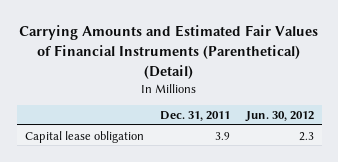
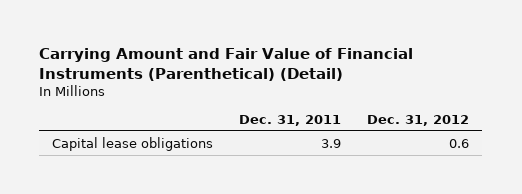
[19,25,319,79] Carrying Amounts and Estimated Fair Values of Financial Instruments (Parenthetical) (Detail) -> [39,48,414,81] Carrying Amount and Fair Value of Financial Instruments (Parenthetical) (Detail)
[244,111,314,123] Jun. 30, 2012 -> none
none -> [367,115,470,127] Dec. 31, 2012
[24,130,144,143] Capital lease obligation -> [52,136,214,151] Capital lease obligations

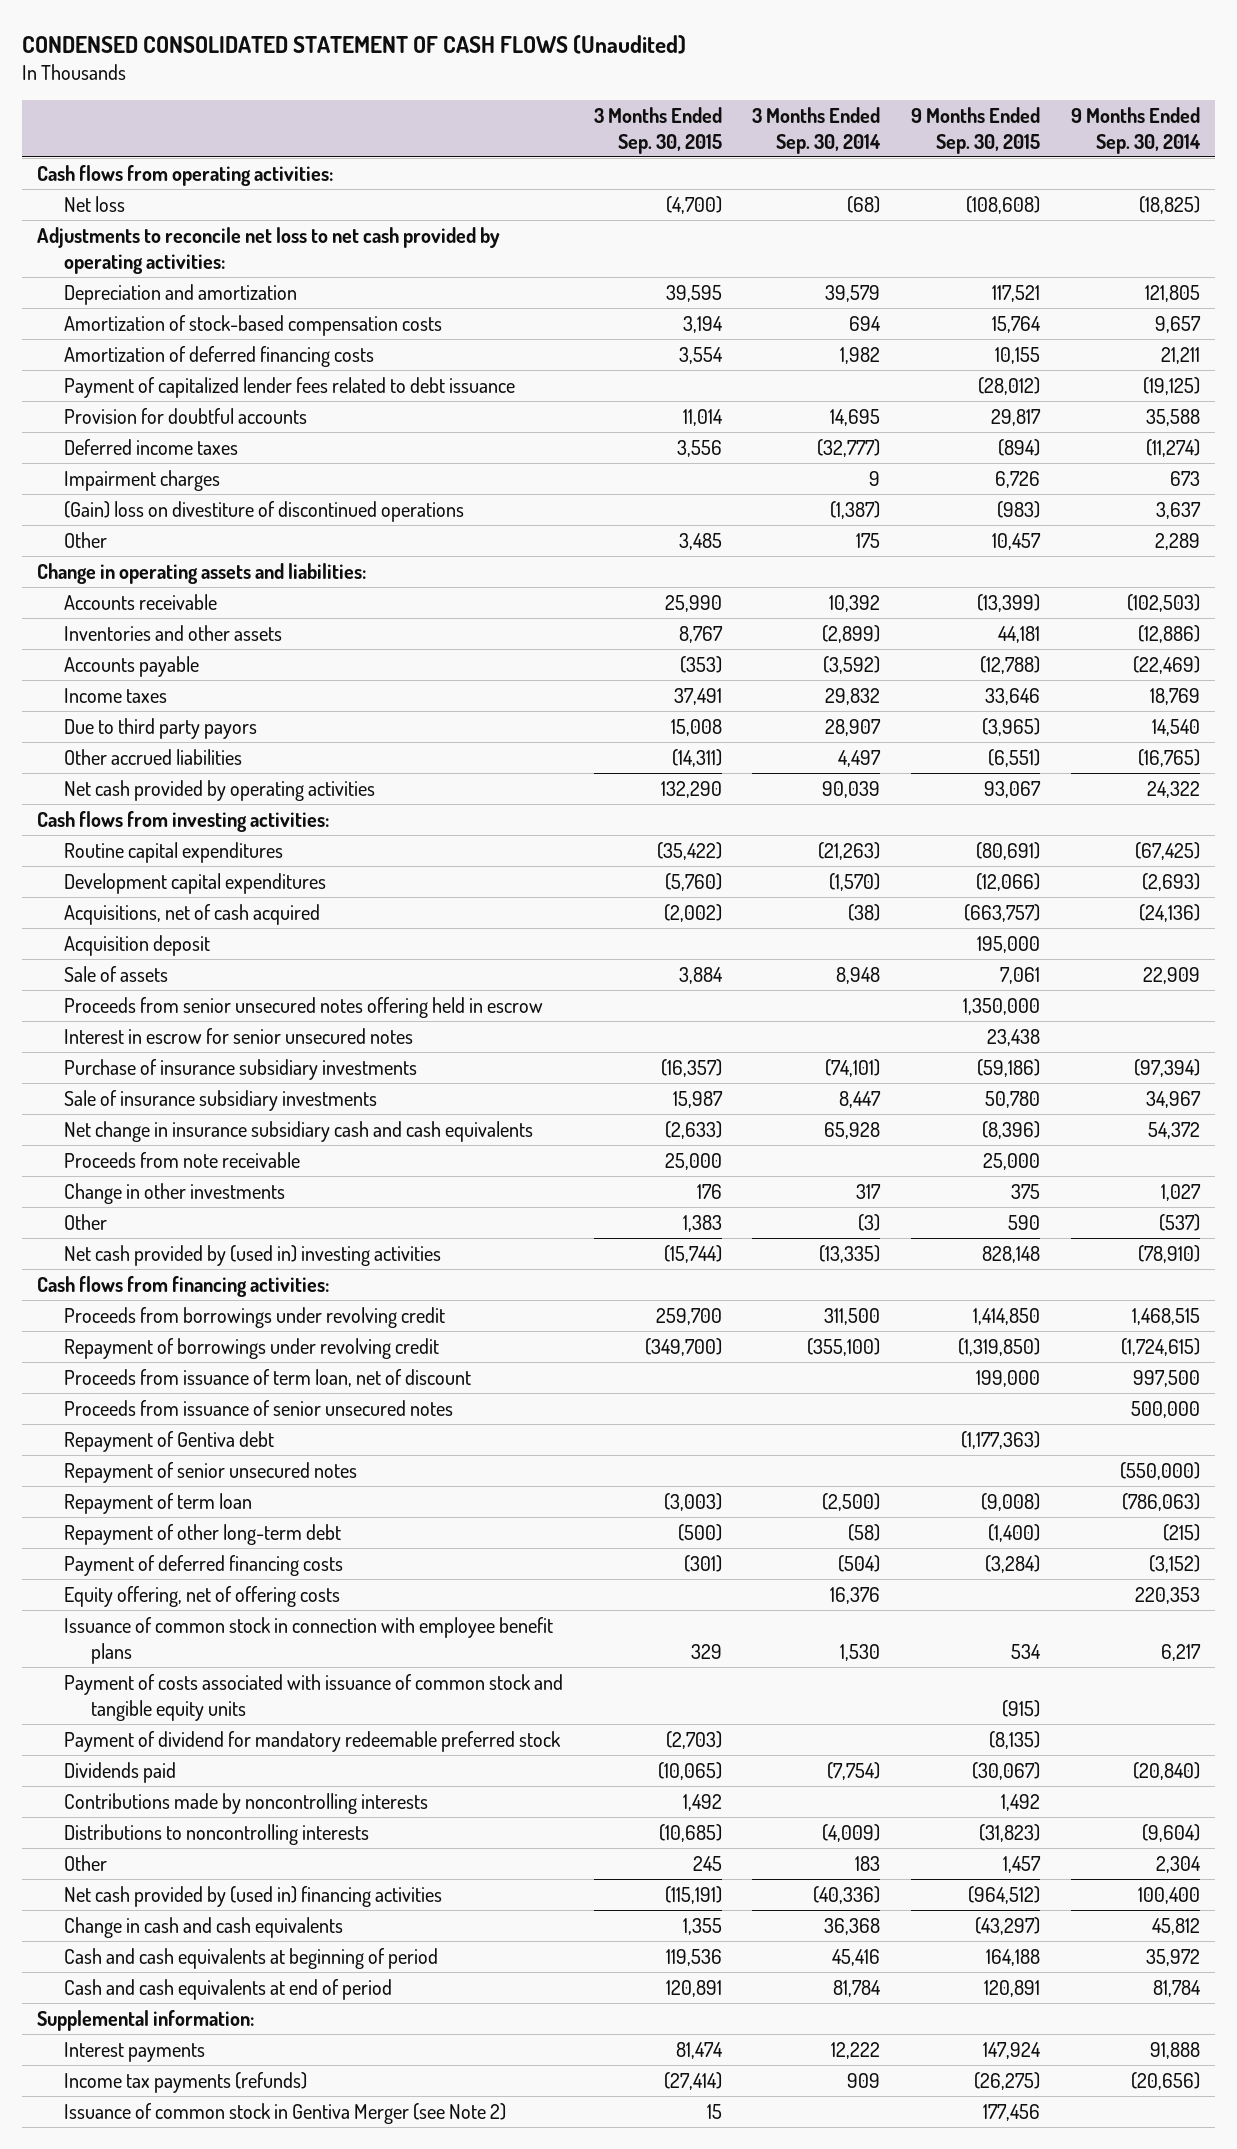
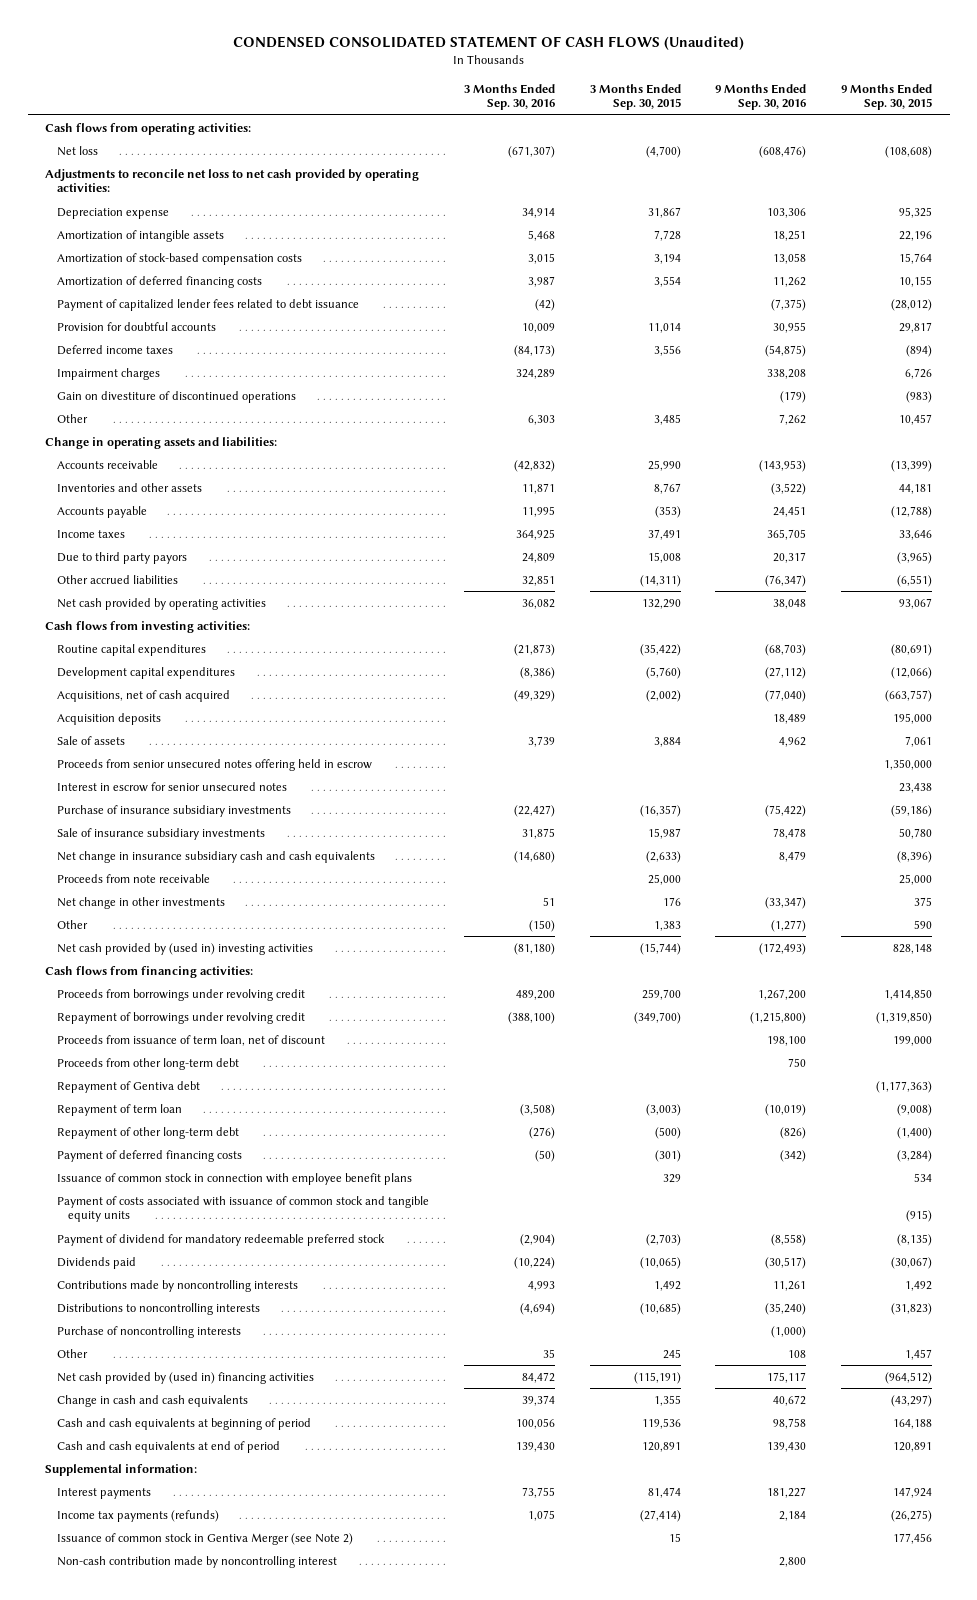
[752,106,882,154] 3 Months Ended Sep. 30, 2014 -> none
[1070,106,1201,154] 9 Months Ended Sep. 30, 2014 -> none
none -> [463,83,555,111] 3 Months Ended Sep. 30, 2016
none -> [715,83,807,111] 9 Months Ended Sep. 30, 2016
[64,283,298,305] Depreciation and amortization -> none
none -> [56,207,169,219] Depreciation expense
none -> [56,229,224,242] Amortization of intangible assets
[64,500,465,522] (Gain) loss on divestiture of discontinued operations -> [56,390,296,403] Gain on divestiture of discontinued operations
[64,934,211,956] Acquisition deposit -> [56,712,161,725] Acquisition deposits
[64,1182,286,1204] Change in other investments -> [56,896,225,909] Net change in other investments
[64,1399,454,1416] Proceeds from issuance of senior unsecured notes -> none
none -> [56,1057,239,1070] Proceeds from other long-term debt
[64,1461,358,1483] Repayment of senior unsecured notes -> none
[64,1585,341,1607] Equity offering, net of offering costs -> none
none -> [56,1325,241,1338] Purchase of noncontrolling interests
none -> [56,1555,337,1568] Non-cash contribution made by noncontrolling interest

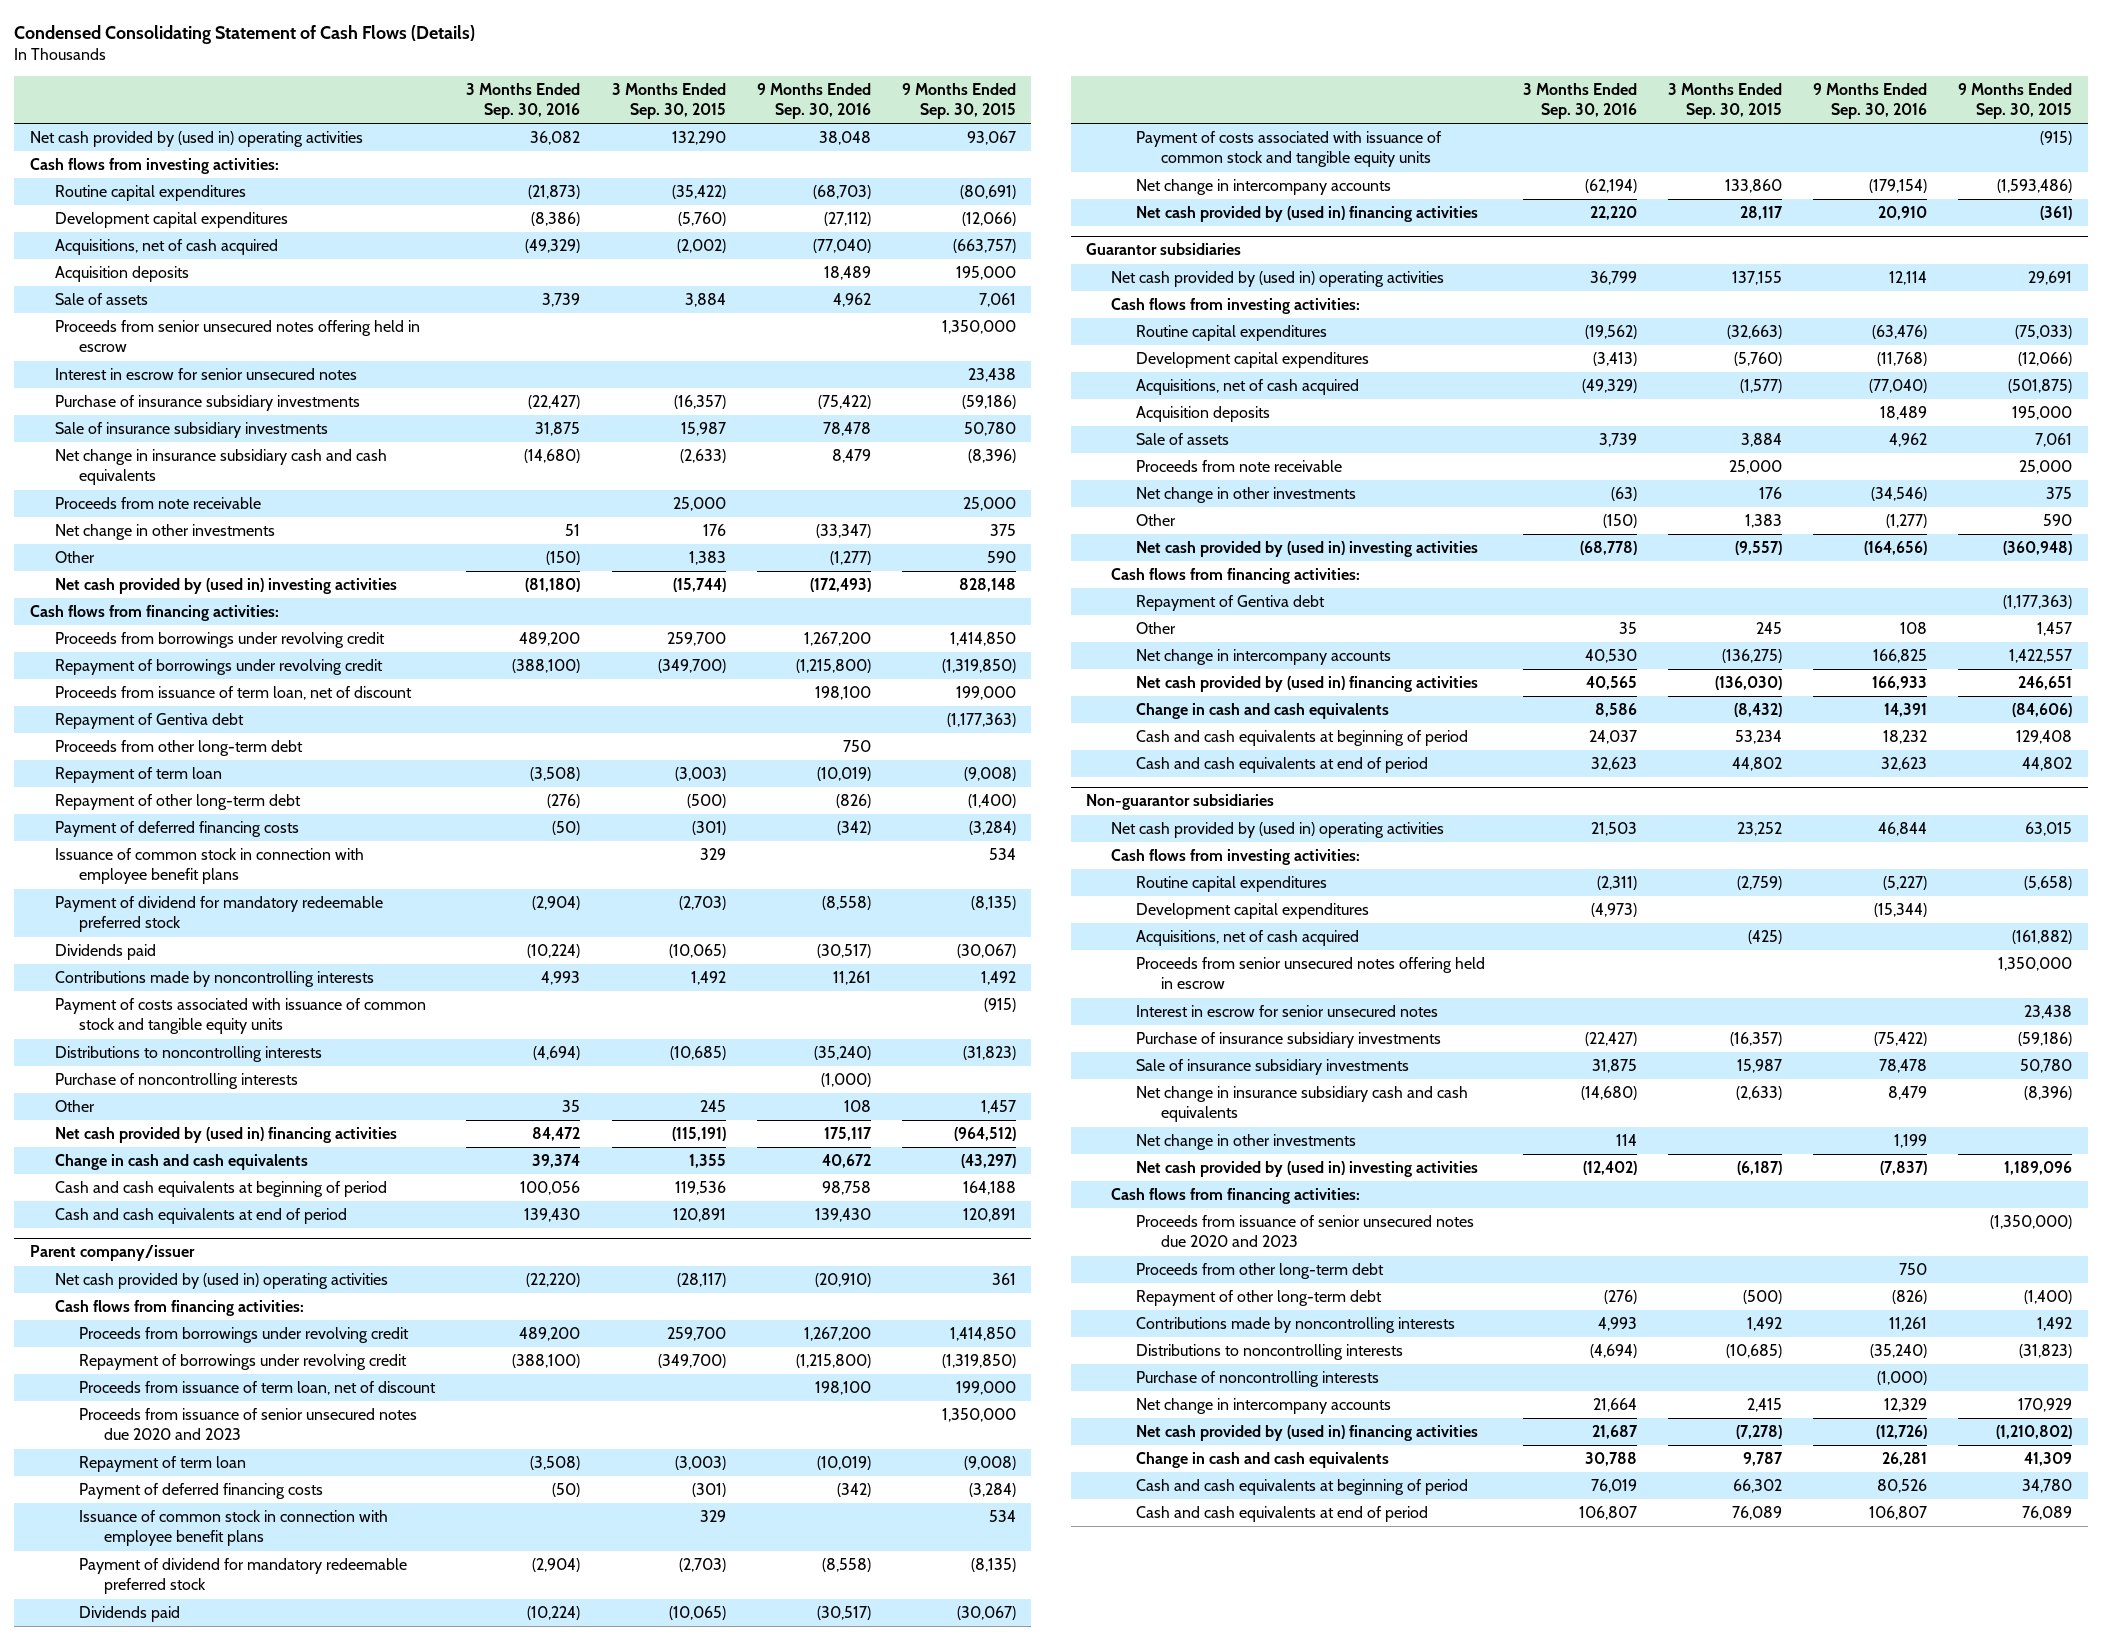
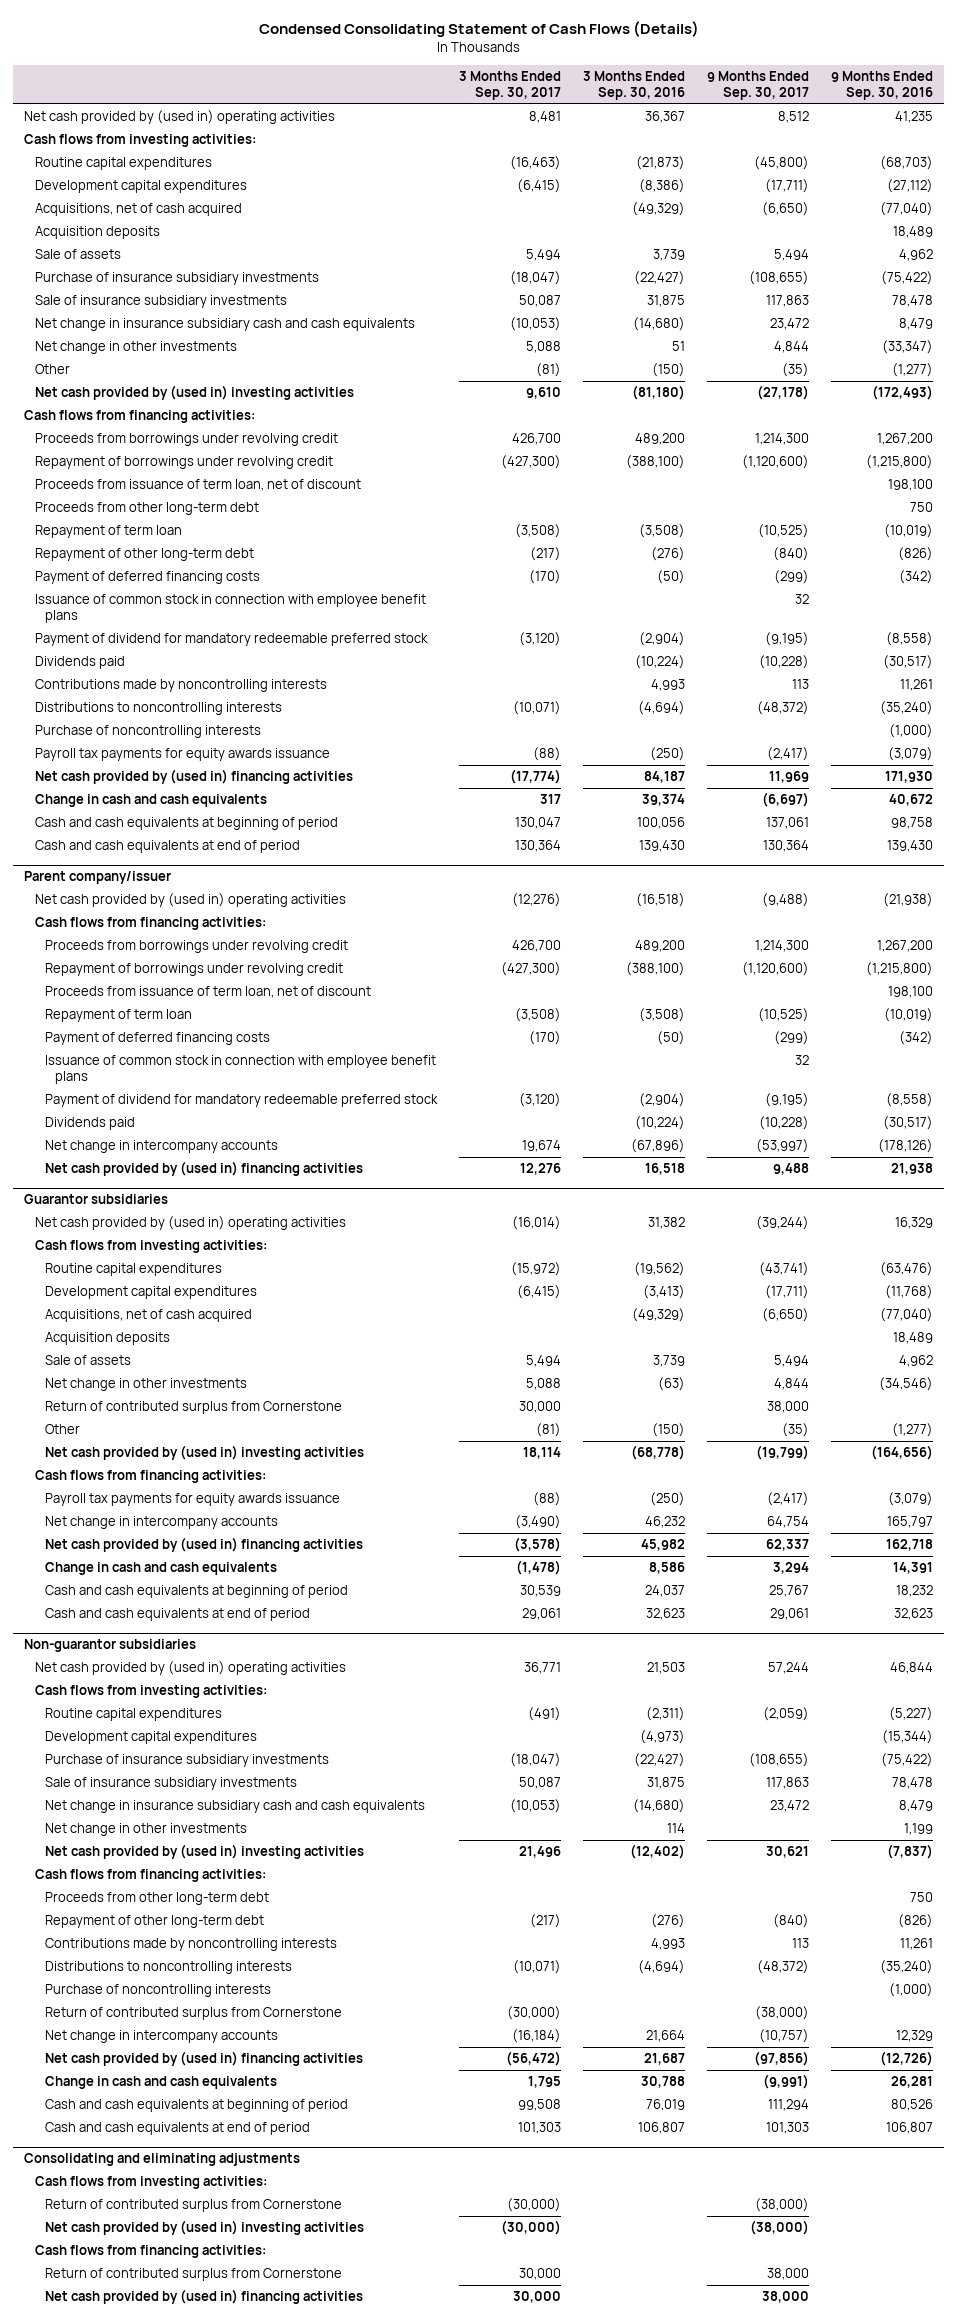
[611,83,726,120] 3 Months Ended Sep. 30, 2015 -> none
[901,83,1016,120] 9 Months Ended Sep. 30, 2015 -> none
none -> [458,70,561,101] 3 Months Ended Sep. 30, 2017
none -> [706,70,809,101] 9 Months Ended Sep. 30, 2017
[530,131,581,146] 36,082 -> [644,111,685,124] 36,367
[818,131,871,146] 38,048 -> [894,111,933,124] 41,235
[54,320,420,353] Proceeds from senior unsecured notes offering held in escrow -> none
[54,368,357,381] Interest in escrow for senior unsecured notes -> none
[54,497,261,510] Proceeds from note receivable -> none
[54,713,244,730] Repayment of Gentiva debt -> none
[54,998,426,1035] Payment of costs associated with issuance of common stock and tangible equity units -> none
[54,1100,95,1113] Other -> none
none -> [34,748,330,762] Payroll tax payments for equity awards issuance
[532,1127,581,1142] 84,472 -> [643,771,685,784] 84,187
[823,1127,872,1142] 175,117 -> [884,771,933,784] 171,930
[526,1273,581,1288] (22,220) -> [635,893,685,908] (16,518)
[814,1273,871,1288] (20,910) -> [882,893,933,908] (21,938)
[79,1408,418,1441] Proceeds from issuance of senior unsecured notes due 2020 and 2023 -> none
[1135,131,1442,168] Payment of costs associated with issuance of common stock and tangible equity units -> none
[1584,179,1637,194] (62,194) -> [630,1139,685,1154] (67,896)
[1869,179,1928,194] (179,154) -> [877,1139,933,1154] (178,126)
[1589,206,1637,221] 22,220 -> [644,1163,685,1176] 16,518
[1878,206,1928,221] 20,910 -> [890,1163,933,1176] 21,938
[1589,271,1637,286] 36,799 -> [647,1217,685,1230] 31,382
[1889,271,1928,286] 12,114 -> [894,1217,933,1230] 16,329
[1135,460,1342,473] Proceeds from note receivable -> none
none -> [44,1401,342,1415] Return of contributed surplus from Cornerstone
[1135,595,1325,612] Repayment of Gentiva debt -> none
[1135,622,1176,635] Other -> none
none -> [44,1493,340,1507] Payroll tax payments for equity awards issuance
[1584,649,1637,664] 40,530 -> [644,1516,685,1529] 46,232
[1873,649,1928,664] 166,825 -> [886,1516,933,1529] 165,797
[1585,676,1637,691] 40,565 -> [640,1539,685,1552] 45,982
[1872,676,1928,691] 166,933 -> [885,1539,933,1552] 162,718
[1135,930,1359,947] Acquisitions, net of cash acquired -> none
[1135,957,1485,990] Proceeds from senior unsecured notes offering held in escrow -> none
[1135,1005,1438,1018] Interest in escrow for senior unsecured notes -> none
[1135,1215,1474,1248] Proceeds from issuance of senior unsecured notes due 2020 and 2023 -> none
none -> [44,2007,342,2021] Return of contributed surplus from Cornerstone
none -> [24,2153,301,2167] Consolidating and eliminating adjustments
none -> [34,2176,267,2190] Cash flows from investing activities:
none -> [44,2199,342,2213] Return of contributed surplus from Cornerstone
none -> [44,2220,364,2236] Net cash provided by (used in) investing activities
none -> [34,2245,266,2259] Cash flows from financing activities:
none -> [44,2268,342,2282] Return of contributed surplus from Cornerstone
none -> [44,2289,363,2305] Net cash provided by (used in) financing activities

